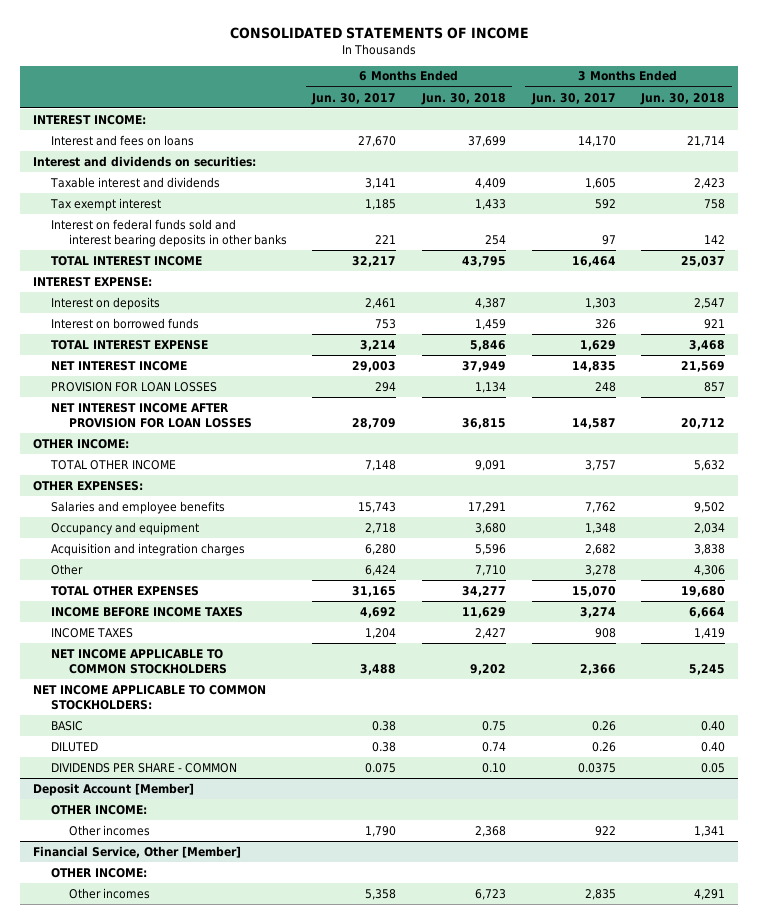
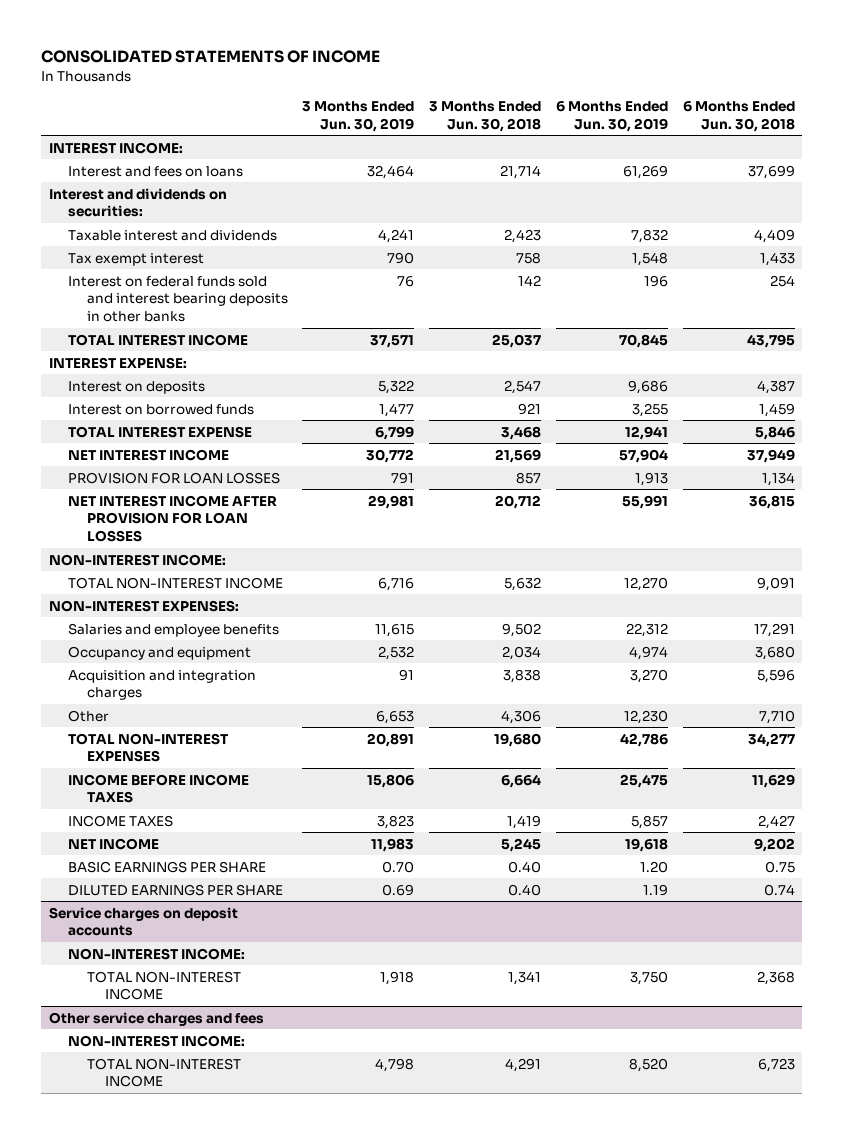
[311,92,397,105] Jun. 30, 2017 -> none
[530,92,616,105] Jun. 30, 2017 -> none
none -> [302,100,415,132] 3 Months Ended Jun. 30, 2019
none -> [556,100,669,132] 6 Months Ended Jun. 30, 2019
[32,438,129,449] OTHER INCOME: -> [48,553,226,566] NON-INTEREST INCOME:
[49,459,176,470] TOTAL OTHER INCOME -> [67,576,283,589] TOTAL NON-INTEREST INCOME
[32,480,143,491] OTHER EXPENSES: -> [48,599,239,612] NON-INTEREST EXPENSES:
[50,585,199,596] TOTAL OTHER EXPENSES -> [67,732,229,763] TOTAL NON-INTEREST EXPENSES
[32,684,266,710] NET INCOME APPLICABLE TO COMMON STOCKHOLDERS: -> none
[50,762,237,773] DIVIDENDS PER SHARE - COMMON -> none
[50,648,227,674] NET INCOME APPLICABLE TO COMMON STOCKHOLDERS -> [67,837,159,850] NET INCOME
[50,720,83,731] BASIC -> [67,860,266,873] BASIC EARNINGS PER SHARE
[50,741,98,752] DILUTED -> [67,883,283,896] DILUTED EARNINGS PER SHARE
[32,782,194,796] Deposit Account [Member] -> [48,906,238,937] Service charges on deposit accounts
[50,804,147,815] OTHER INCOME: -> [67,947,245,960] NON-INTEREST INCOME:
[68,824,150,836] Other incomes -> [86,970,241,1001] TOTAL NON-INTEREST INCOME
[32,845,241,858] Financial Service, Other [Member] -> [48,1011,264,1026] Other service charges and fees
[50,867,147,878] OTHER INCOME: -> [67,1034,245,1047] NON-INTEREST INCOME:
[68,887,150,899] Other incomes -> [86,1057,241,1088] TOTAL NON-INTEREST INCOME

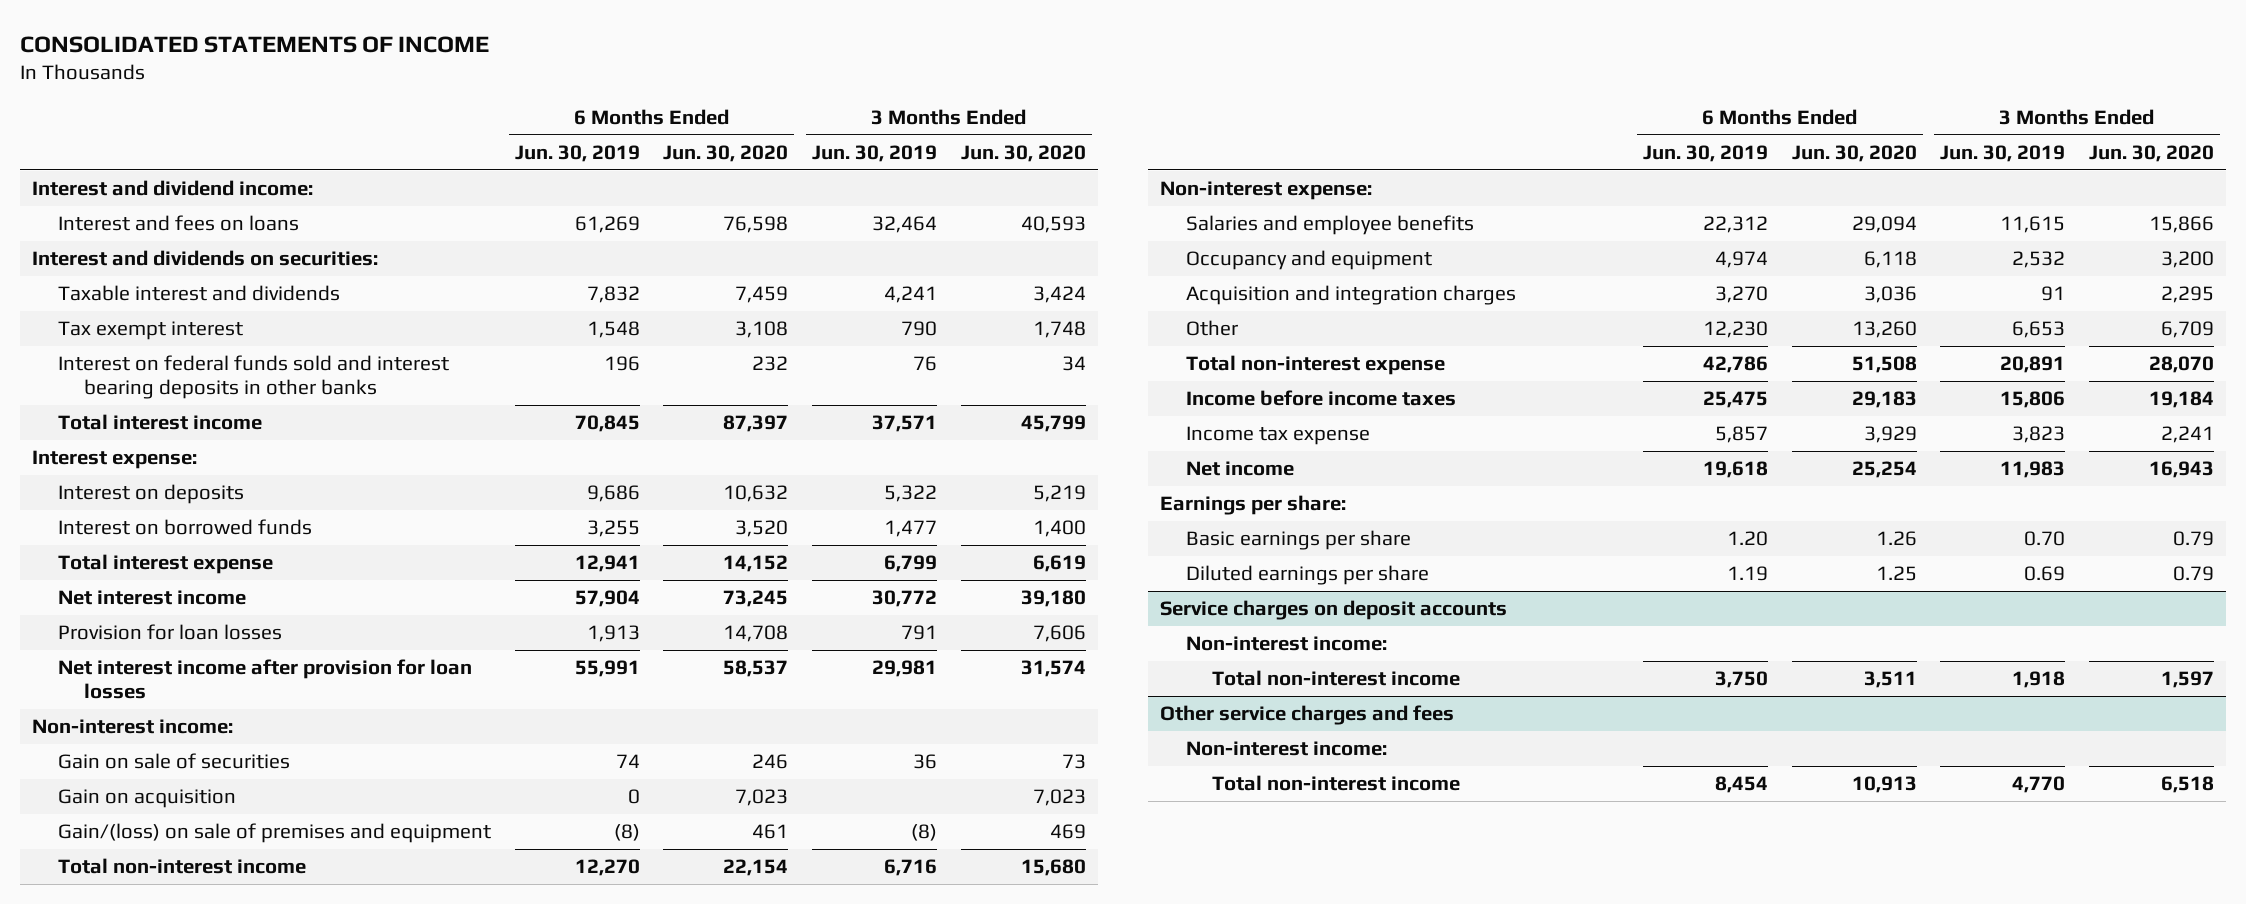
[429,100,542,132] 3 Months Ended Jun. 30, 2018 -> none
[682,100,795,132] 6 Months Ended Jun. 30, 2018 -> none
none -> [663,144,789,162] Jun. 30, 2020
none -> [960,144,1086,162] Jun. 30, 2020
[48,141,183,154] INTEREST INCOME: -> [31,180,313,197] Interest and dividend income:
[67,333,248,346] TOTAL INTEREST INCOME -> [58,414,263,431] Total interest income
[48,356,187,369] INTEREST EXPENSE: -> [31,450,197,470] Interest expense:
[67,425,252,438] TOTAL INTEREST EXPENSE -> [58,554,274,575] Total interest expense
[67,448,229,461] NET INTEREST INCOME -> [58,590,247,606] Net interest income
[67,471,280,484] PROVISION FOR LOAN LOSSES -> [58,624,283,641] Provision for loan losses
[67,494,277,542] NET INTEREST INCOME AFTER PROVISION FOR LOAN LOSSES -> [58,659,473,700] Net interest income after provision for loan losses
[48,553,226,566] NON-INTEREST INCOME: -> [31,719,233,735] Non-interest income:
none -> [58,753,291,770] Gain on sale of securities
none -> [58,789,237,809] Gain on acquisition
none -> [58,823,492,844] Gain/(loss) on sale of premises and equipment
[67,576,283,589] TOTAL NON-INTEREST INCOME -> [58,858,307,875] Total non-interest income
[48,599,239,612] NON-INTEREST EXPENSES: -> [1160,181,1373,201] Non-interest expense:
[67,732,229,763] TOTAL NON-INTEREST EXPENSES -> [1186,355,1446,376] Total non-interest expense
[67,773,249,804] INCOME BEFORE INCOME TAXES -> [1186,390,1457,407] Income before income taxes
[67,814,173,827] INCOME TAXES -> [1186,426,1371,446] Income tax expense
[67,837,159,850] NET INCOME -> [1186,461,1295,477] Net income
none -> [1160,495,1347,516] Earnings per share:
[67,860,266,873] BASIC EARNINGS PER SHARE -> [1186,530,1412,551] Basic earnings per share
[67,883,283,896] DILUTED EARNINGS PER SHARE -> [1186,565,1430,586] Diluted earnings per share
[67,947,245,960] NON-INTEREST INCOME: -> [1186,636,1388,652] Non-interest income:
[86,970,241,1001] TOTAL NON-INTEREST INCOME -> [1212,670,1461,687] Total non-interest income
[67,1034,245,1047] NON-INTEREST INCOME: -> [1186,741,1388,757] Non-interest income:
[86,1057,241,1088] TOTAL NON-INTEREST INCOME -> [1212,775,1461,792] Total non-interest income
[375,1057,415,1072] 4,798 -> [2012,776,2066,794] 4,770
[629,1057,669,1072] 8,520 -> [1714,776,1768,794] 8,454

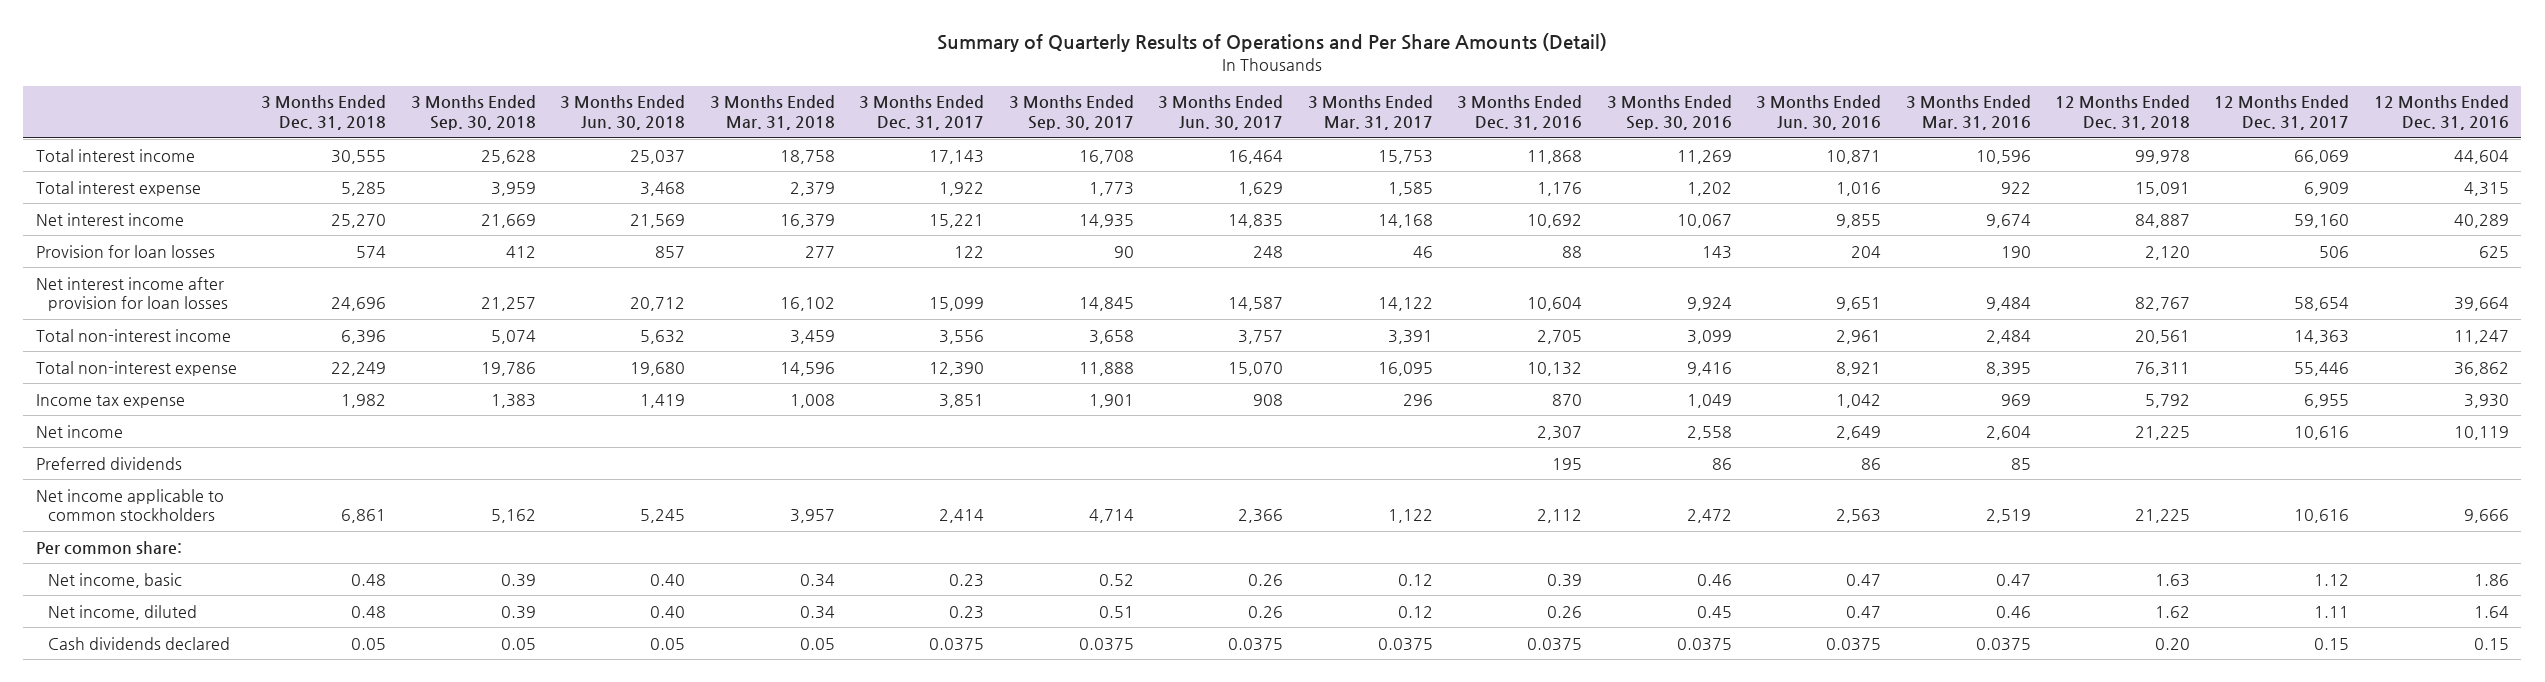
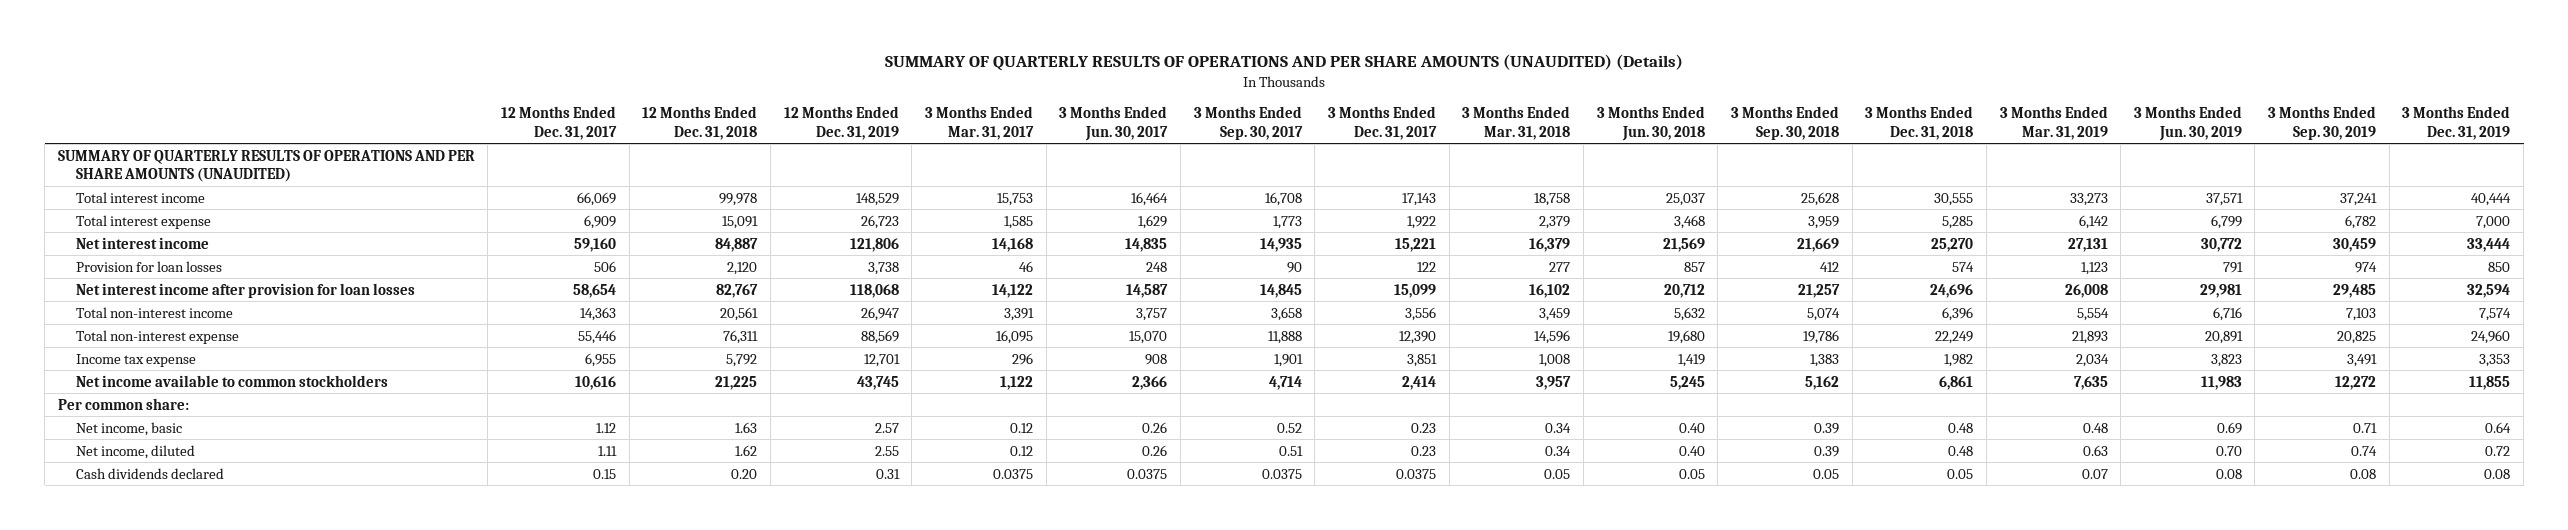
[937,33,1608,53] Summary of Quarterly Results of Operations and Per Share Amounts (Detail) -> [885,54,1684,72] SUMMARY OF QUARTERLY RESULTS OF OPERATIONS AND PER SHARE AMOUNTS (UNAUDITED) (Details)
[1457,95,1583,131] 3 Months Ended Dec. 31, 2016 -> none
[1606,95,1732,131] 3 Months Ended Sep. 30, 2016 -> none
[1756,95,1882,131] 3 Months Ended Jun. 30, 2016 -> none
[1905,95,2031,131] 3 Months Ended Mar. 31, 2016 -> none
[2373,95,2509,131] 12 Months Ended Dec. 31, 2016 -> none
none -> [783,105,899,140] 12 Months Ended Dec. 31, 2019
none -> [1999,105,2108,140] 3 Months Ended Mar. 31, 2019
none -> [2133,105,2242,141] 3 Months Ended Jun. 30, 2019
none -> [2268,105,2377,140] 3 Months Ended Sep. 30, 2019
none -> [2402,105,2511,140] 3 Months Ended Dec. 31, 2019
none -> [57,149,475,183] SUMMARY OF QUARTERLY RESULTS OF OPERATIONS AND PER SHARE AMOUNTS (UNAUDITED)
[35,424,123,438] Net income -> none
[35,456,182,470] Preferred dividends -> none
[35,488,224,522] Net income applicable to common stockholders -> [75,374,388,387] Net income available to common stockholders

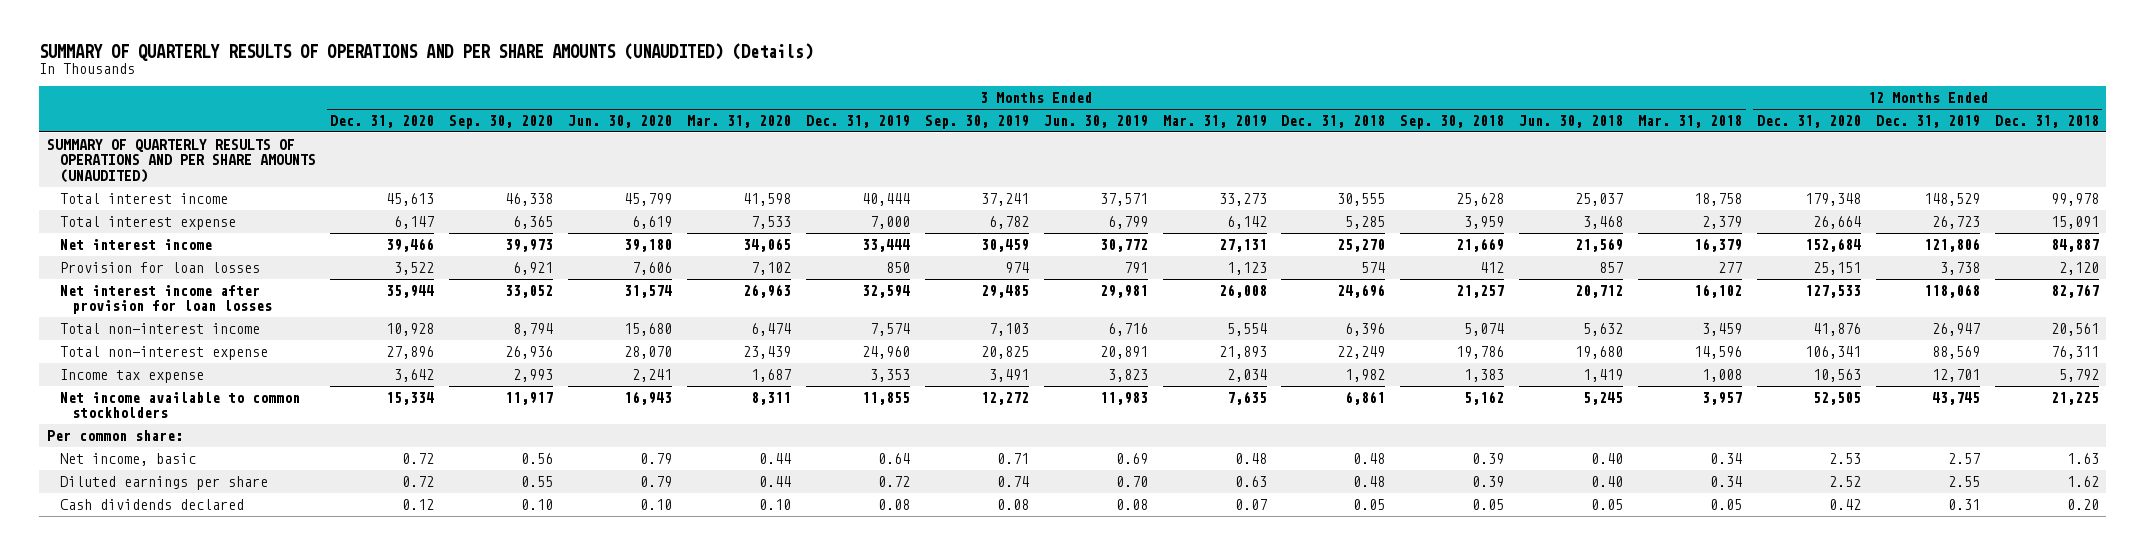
[501,105,618,140] 12 Months Ended Dec. 31, 2017 -> none
[924,105,1034,140] 3 Months Ended Mar. 31, 2017 -> none
[1059,105,1169,141] 3 Months Ended Jun. 30, 2017 -> none
[1193,105,1303,140] 3 Months Ended Sep. 30, 2017 -> none
[1327,105,1437,140] 3 Months Ended Dec. 31, 2017 -> none
none -> [330,114,435,128] Dec. 31, 2020
none -> [449,114,554,129] Sep. 30, 2020
none -> [568,114,673,128] Jun. 30, 2020
none -> [687,114,792,128] Mar. 31, 2020
none -> [1756,114,1861,128] Dec. 31, 2020
[75,444,195,459] Net income, diluted -> [59,475,268,490] Diluted earnings per share

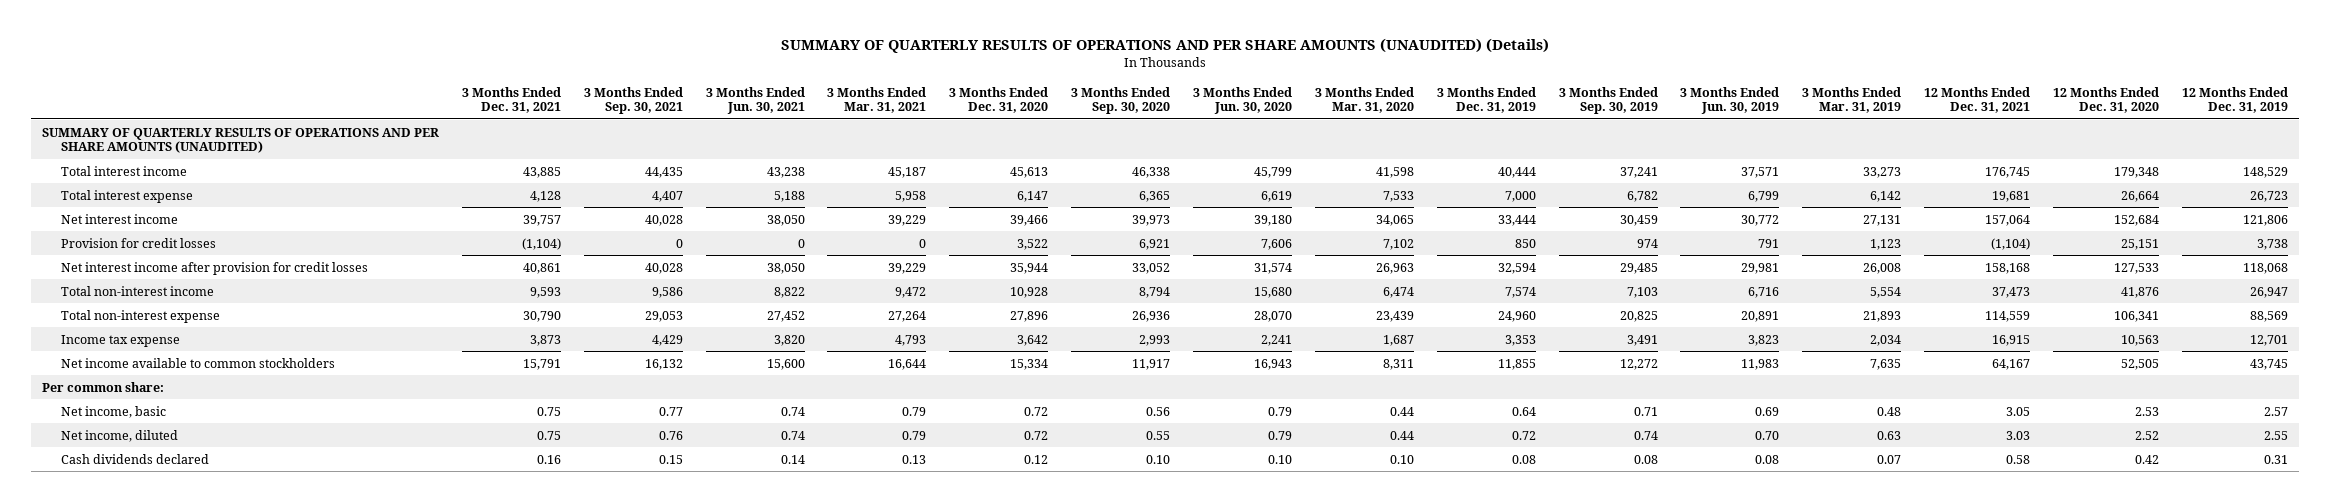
[1281,114,1386,128] Dec. 31, 2018 -> none
[1400,114,1505,129] Sep. 30, 2018 -> none
[1519,114,1624,128] Jun. 30, 2018 -> none
[1637,114,1742,128] Mar. 31, 2018 -> none
[1994,114,2099,128] Dec. 31, 2018 -> none
none -> [461,86,561,114] 3 Months Ended Dec. 31, 2021
none -> [583,86,683,115] 3 Months Ended Sep. 30, 2021
none -> [705,86,805,115] 3 Months Ended Jun. 30, 2021
none -> [827,86,927,114] 3 Months Ended Mar. 31, 2021
none -> [1924,86,2031,114] 12 Months Ended Dec. 31, 2021
[59,261,260,273] Provision for loan losses -> [60,237,216,248] Provision for credit losses
[59,284,273,315] Net interest income after provision for loan losses -> [60,261,368,275] Net interest income after provision for credit losses
[59,475,268,490] Diluted earnings per share -> [60,429,178,442] Net income, diluted

